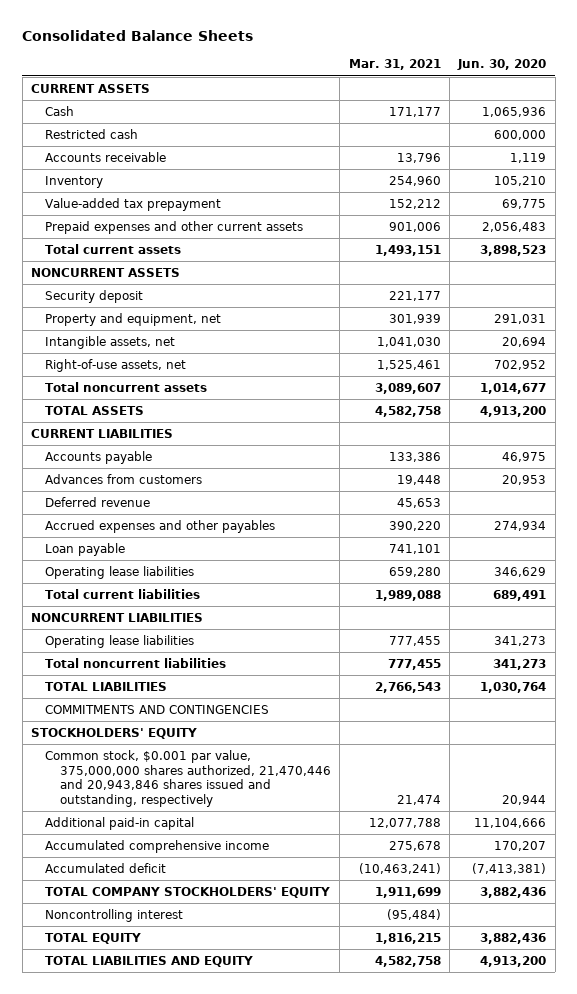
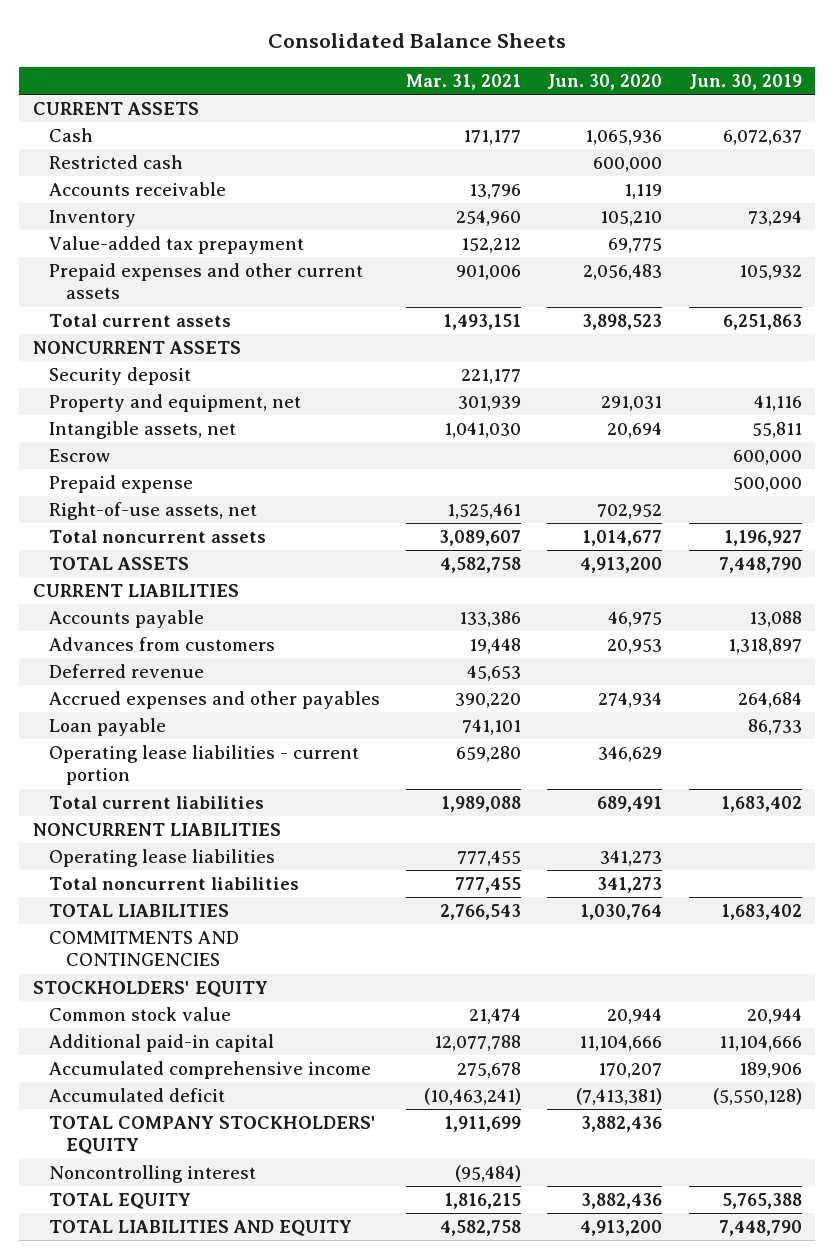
none -> [688,73,802,90] Jun. 30, 2019
none -> [49,449,111,463] Escrow
none -> [49,475,194,494] Prepaid expense
[45,565,195,579] Operating lease liabilities -> [49,745,360,786] Operating lease liabilities - current portion
[45,749,331,807] Common stock, $0.001 par value, 375,000,000 shares authorized, 21,470,446 and 20,943,846 shares issued and outstanding, respectively -> [49,1007,232,1022] Common stock value

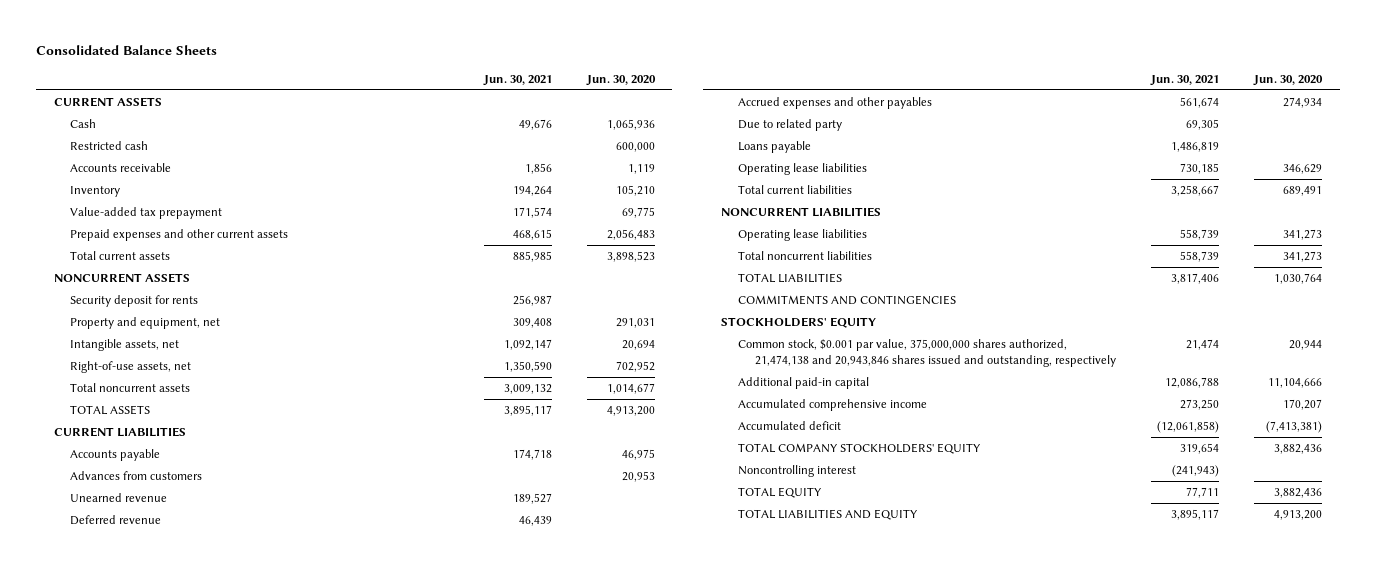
[406,73,522,90] Mar. 31, 2021 -> none
[688,73,802,90] Jun. 30, 2019 -> none
none -> [482,74,552,86] Jun. 30, 2021
[49,367,192,386] Security deposit -> [70,295,199,308] Security deposit for rents
[49,449,111,463] Escrow -> none
[49,475,194,494] Prepaid expense -> none
none -> [70,493,168,503] Unearned revenue
none -> [737,119,842,132] Due to related party
[49,718,167,737] Loan payable -> [737,141,811,154] Loans payable
[49,745,360,786] Operating lease liabilities - current portion -> [737,163,867,176] Operating lease liabilities
[49,1007,232,1022] Common stock value -> [737,339,1116,367] Common stock, $0.001 par value, 375,000,000 shares authorized, 21,474,138 and 20,943,846 shares issued and outstanding, respectively

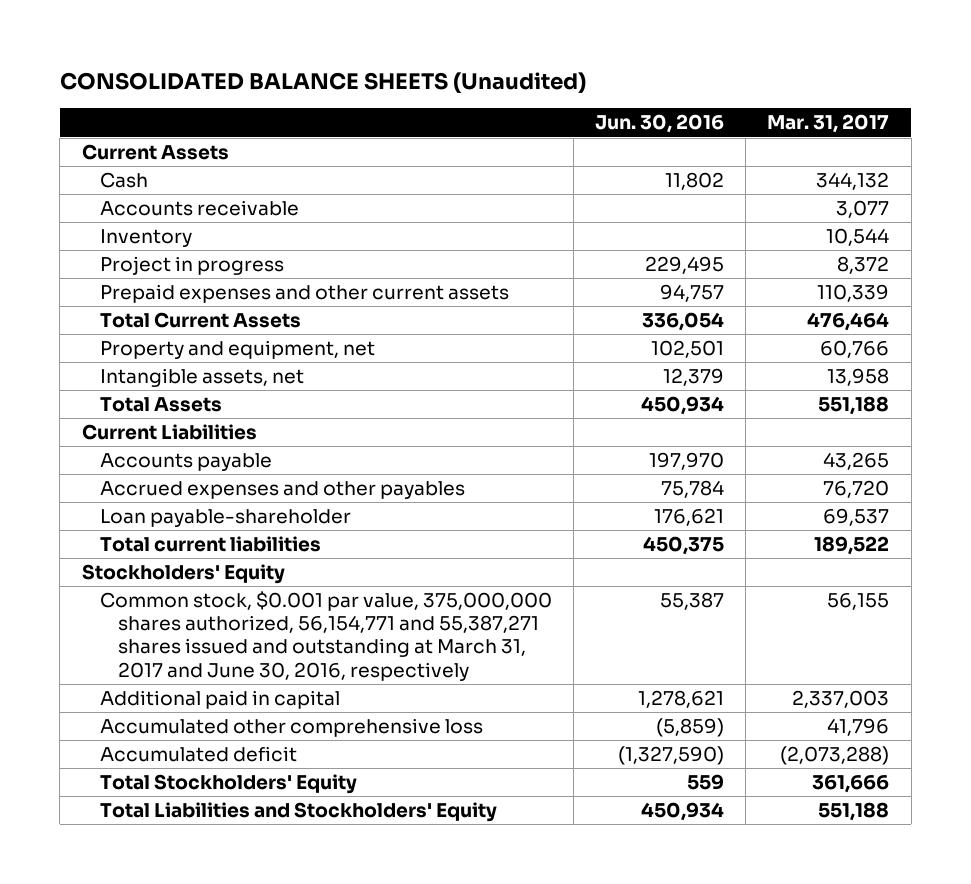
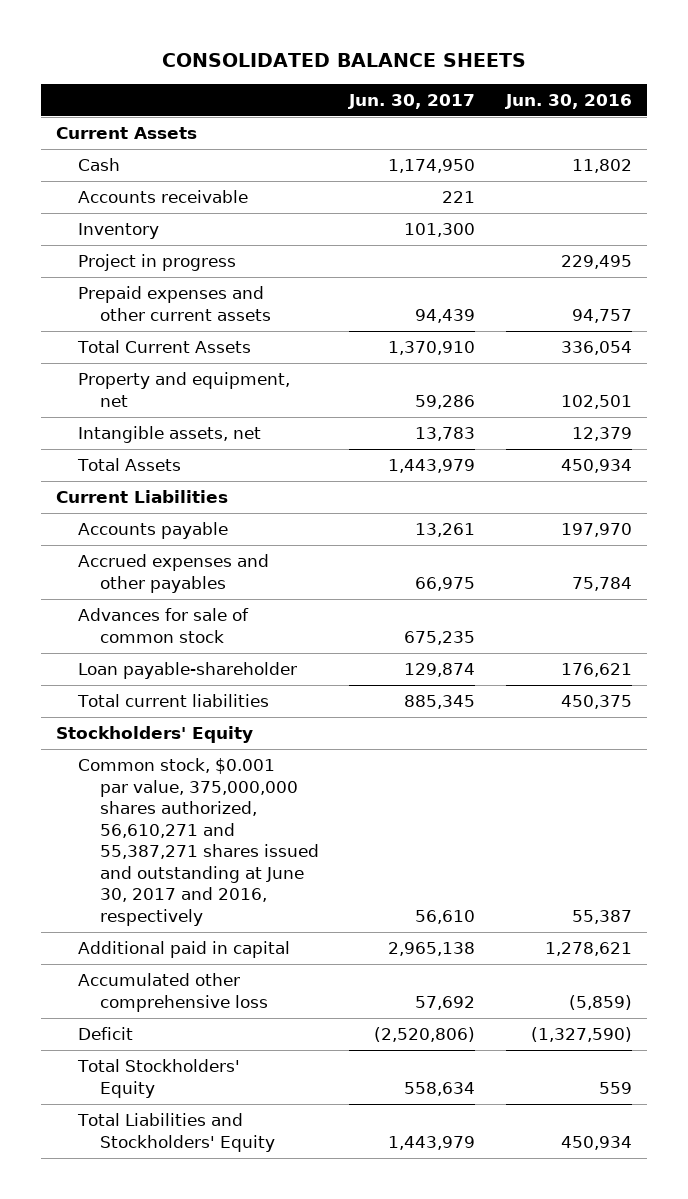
[59,72,586,94] CONSOLIDATED BALANCE SHEETS (Unaudited) -> [162,52,527,67] CONSOLIDATED BALANCE SHEETS
[767,114,890,134] Mar. 31, 2017 -> none
none -> [348,93,476,109] Jun. 30, 2017
none -> [77,608,249,643] Advances for sale of common stock
[99,591,552,681] Common stock, $0.001 par value, 375,000,000 shares authorized, 56,154,771 and 55,387,271 shares issued and outstanding at March 31, 2017 and June 30, 2016, respectively -> [77,758,319,926] Common stock, $0.001 par value, 375,000,000 shares authorized, 56,610,271 and 55,387,271 shares issued and outstanding at June 30, 2017 and 2016, respectively
[99,746,297,763] Accumulated deficit -> [77,1027,133,1041] Deficit

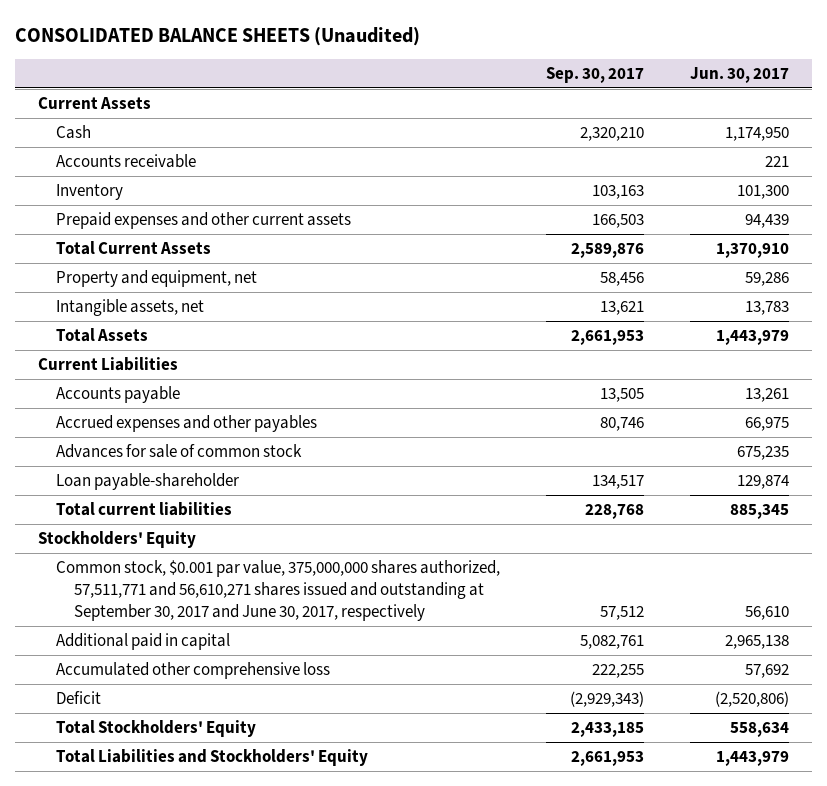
[162,52,527,67] CONSOLIDATED BALANCE SHEETS -> [14,26,420,46] CONSOLIDATED BALANCE SHEETS (Unaudited)
[504,93,632,109] Jun. 30, 2016 -> none
none -> [545,67,644,84] Sep. 30, 2017
[77,254,236,272] Project in progress -> none
[77,758,319,926] Common stock, $0.001 par value, 375,000,000 shares authorized, 56,610,271 and 55,387,271 shares issued and outstanding at June 30, 2017 and 2016, respectively -> [55,560,500,622] Common stock, $0.001 par value, 375,000,000 shares authorized, 57,511,771 and 56,610,271 shares issued and outstanding at September 30, 2017 and June 30, 2017, respectively

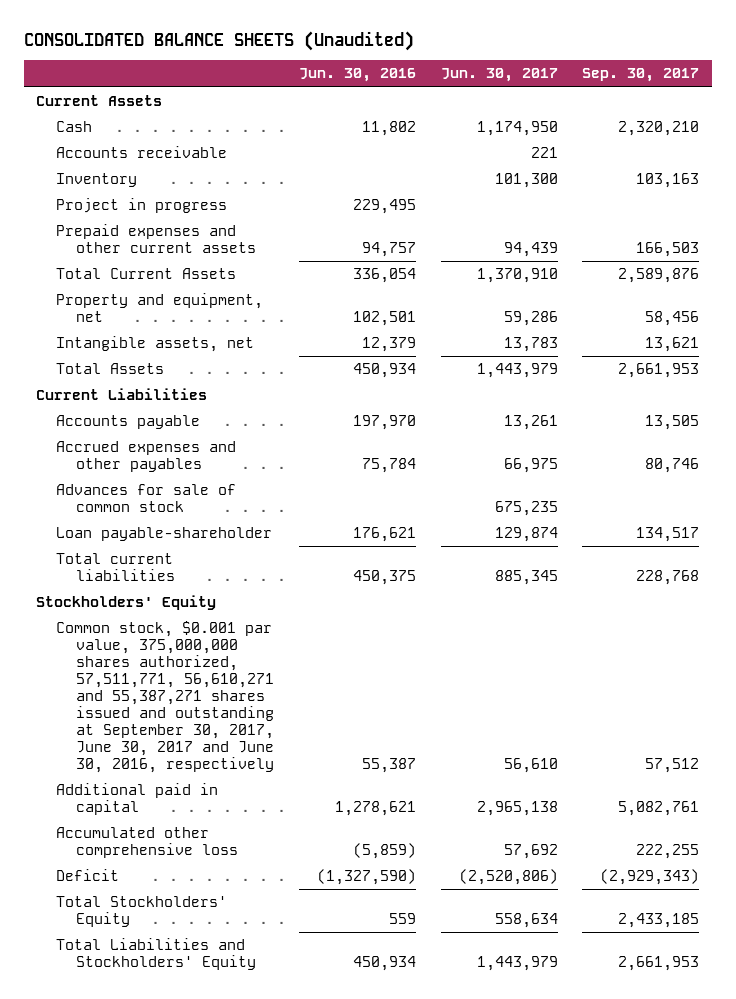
none -> [298,68,416,83] Jun. 30, 2016
none -> [56,198,228,214] Project in progress
[55,560,500,622] Common stock, $0.001 par value, 375,000,000 shares authorized, 57,511,771 and 56,610,271 shares issued and outstanding at September 30, 2017 and June 30, 2017, respectively -> [56,621,275,774] Common stock, $0.001 par value, 375,000,000 shares authorized, 57,511,771, 56,610,271 and 55,387,271 shares issued and outstanding at September 30, 2017, June 30, 2017 and June 30, 2016, respectively

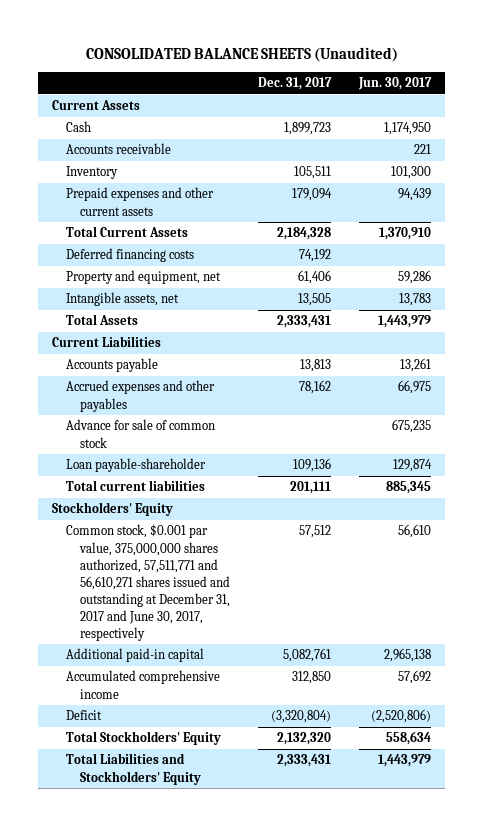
[298,68,416,83] Jun. 30, 2016 -> none
[582,68,700,83] Sep. 30, 2017 -> none
none -> [258,77,333,91] Dec. 31, 2017
[56,198,228,214] Project in progress -> none
none -> [66,248,195,263] Deferred financing costs
[56,484,237,513] Advances for sale of common stock -> [66,419,216,448] Advance for sale of common stock
[56,621,275,774] Common stock, $0.001 par value, 375,000,000 shares authorized, 57,511,771, 56,610,271 and 55,387,271 shares issued and outstanding at September 30, 2017, June 30, 2017 and June 30, 2016, respectively -> [66,524,231,641] Common stock, $0.001 par value, 375,000,000 shares authorized, 57,511,771 and 56,610,271 shares issued and outstanding at December 31, 2017 and June 30, 2017, respectively
[56,783,219,816] Additional paid in capital -> [66,648,205,663] Additional paid-in capital
[56,827,239,859] Accumulated other comprehensive loss -> [66,670,221,699] Accumulated comprehensive income

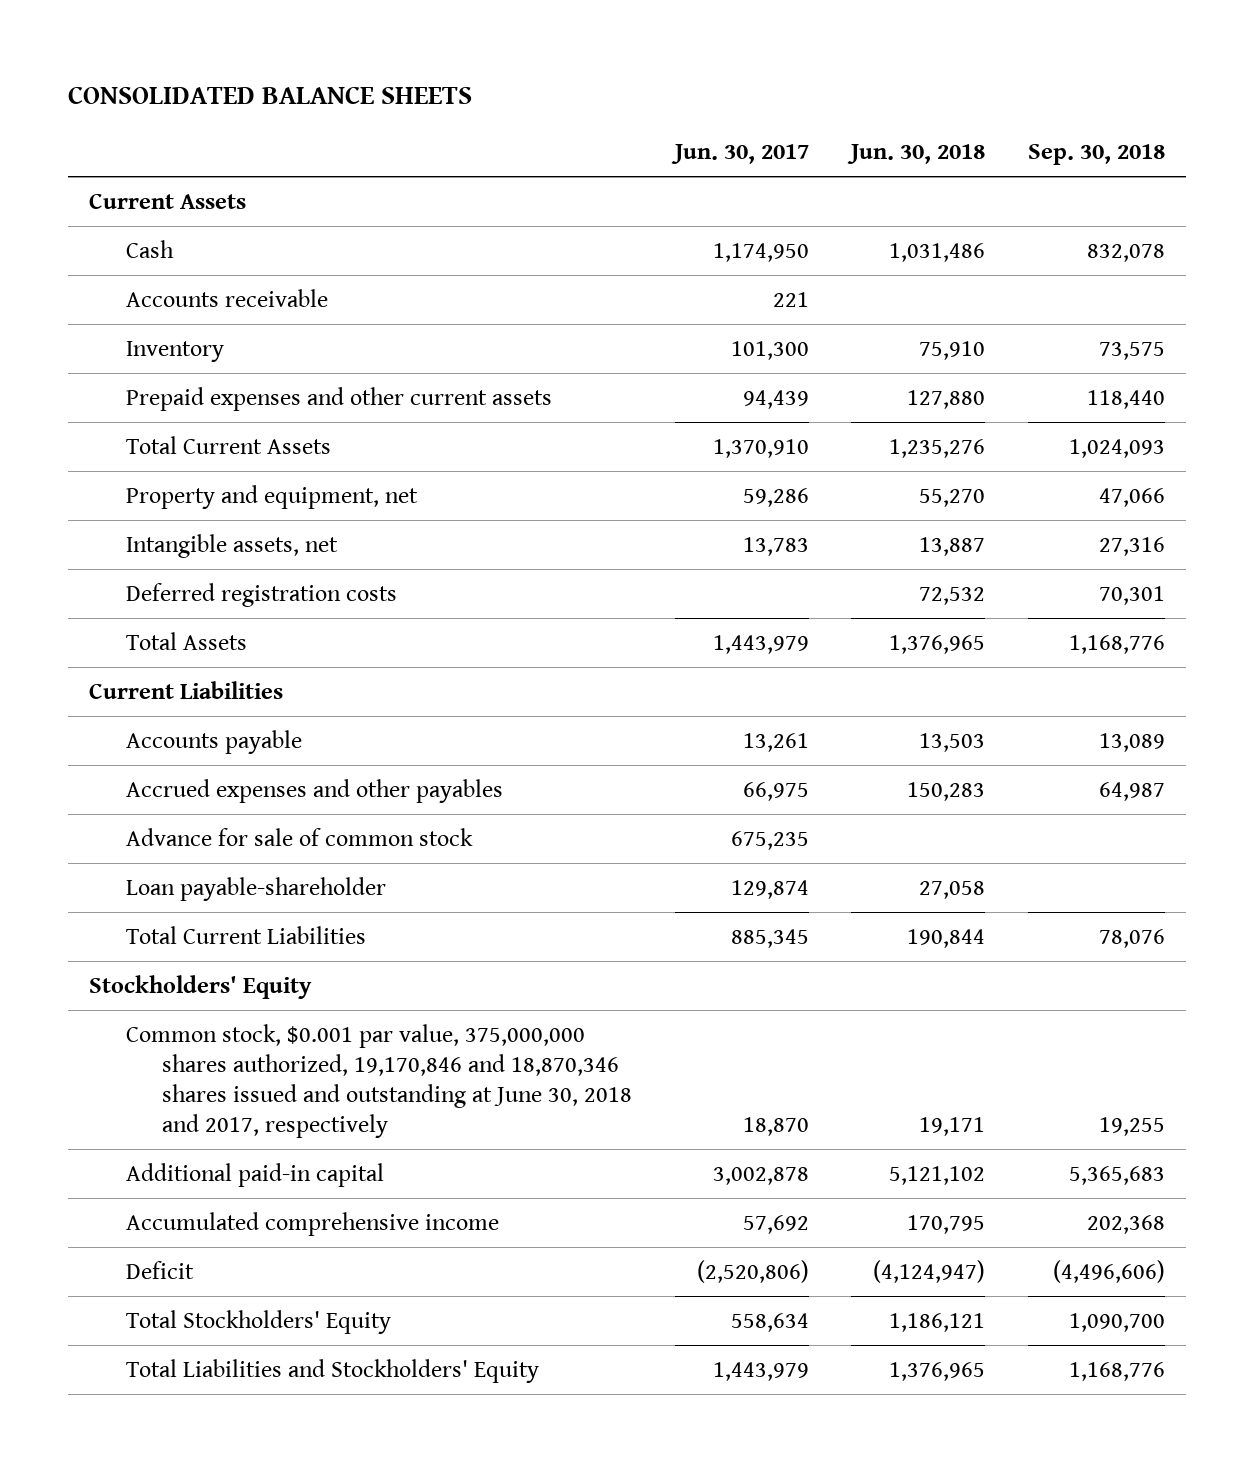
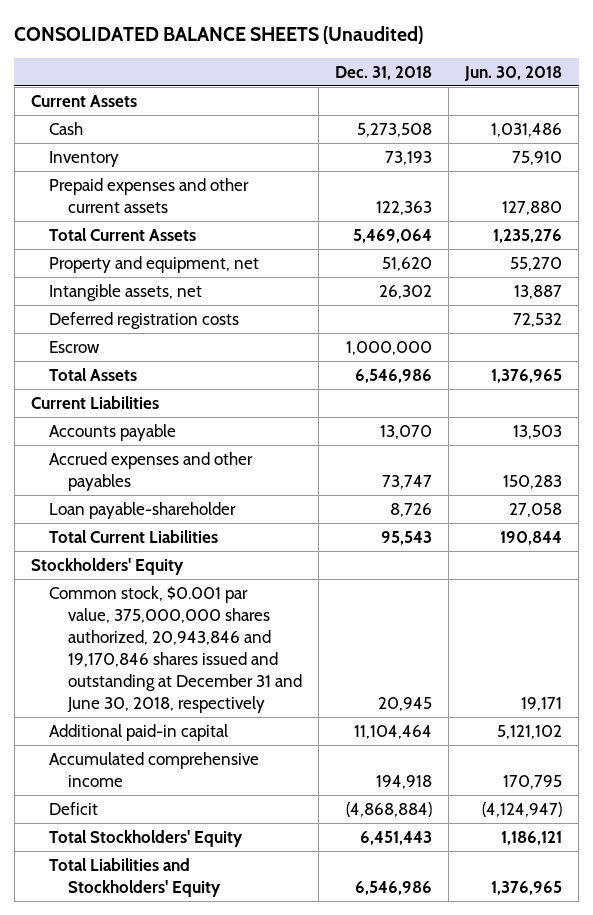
[67,86,472,105] CONSOLIDATED BALANCE SHEETS -> [14,25,424,44] CONSOLIDATED BALANCE SHEETS (Unaudited)
[670,144,809,165] Jun. 30, 2017 -> none
[1027,144,1165,166] Sep. 30, 2018 -> none
none -> [334,65,432,80] Dec. 31, 2018
[125,288,328,307] Accounts receivable -> none
none -> [49,341,101,354] Escrow
[125,827,473,846] Advance for sale of common stock -> none
[125,1023,633,1139] Common stock, $0.001 par value, 375,000,000 shares authorized, 19,170,846 and 18,870,346 shares issued and outstanding at June 30, 2018 and 2017, respectively -> [49,586,302,714] Common stock, $0.001 par value, 375,000,000 shares authorized, 20,943,846 and 19,170,846 shares issued and outstanding at December 31 and June 30, 2018, respectively

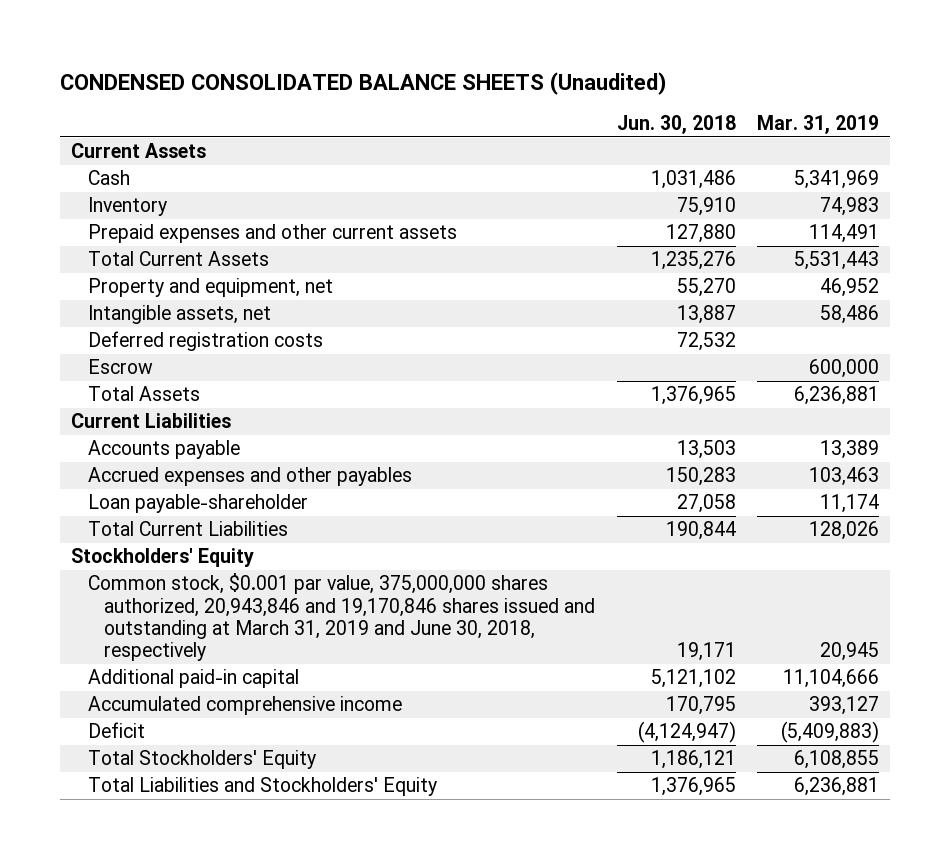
[14,25,424,44] CONSOLIDATED BALANCE SHEETS (Unaudited) -> [60,72,668,96] CONDENSED CONSOLIDATED BALANCE SHEETS (Unaudited)
[334,65,432,80] Dec. 31, 2018 -> none
none -> [757,114,880,134] Mar. 31, 2019
[49,586,302,714] Common stock, $0.001 par value, 375,000,000 shares authorized, 20,943,846 and 19,170,846 shares issued and outstanding at December 31 and June 30, 2018, respectively -> [87,573,596,662] Common stock, $0.001 par value, 375,000,000 shares authorized, 20,943,846 and 19,170,846 shares issued and outstanding at March 31, 2019 and June 30, 2018, respectively

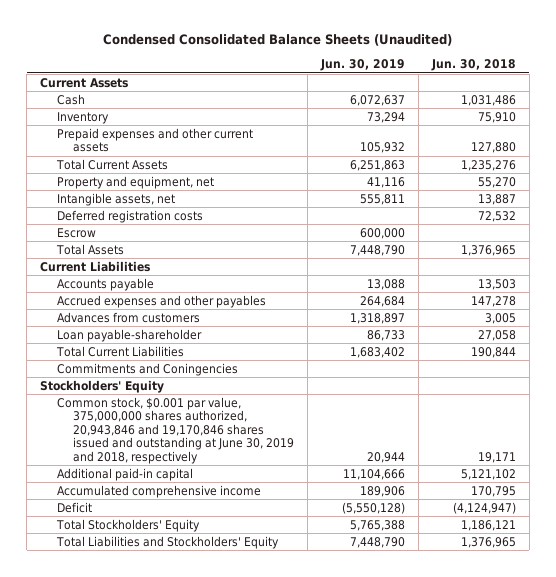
[60,72,668,96] CONDENSED CONSOLIDATED BALANCE SHEETS (Unaudited) -> [103,34,453,47] Condensed Consolidated Balance Sheets (Unaudited)
[757,114,880,134] Mar. 31, 2019 -> none
none -> [320,59,406,72] Jun. 30, 2019
[665,467,736,487] 150,283 -> [471,295,517,307] 147,278
none -> [56,311,200,323] Advances from customers
none -> [56,362,238,376] Commitments and Coningencies
[87,573,596,662] Common stock, $0.001 par value, 375,000,000 shares authorized, 20,943,846 and 19,170,846 shares issued and outstanding at March 31, 2019 and June 30, 2018, respectively -> [56,396,295,464] Common stock, $0.001 par value, 375,000,000 shares authorized, 20,943,846 and 19,170,846 shares issued and outstanding at June 30, 2019 and 2018, respectively

